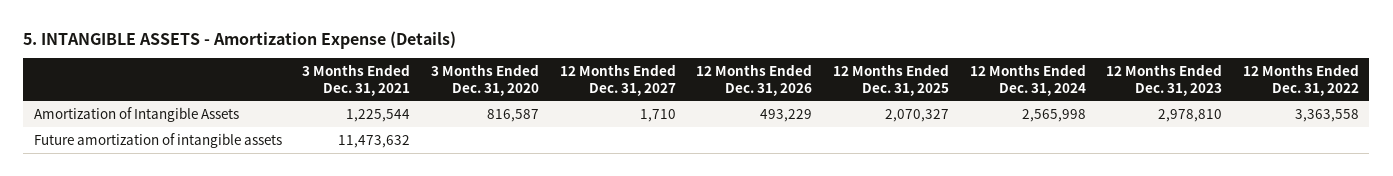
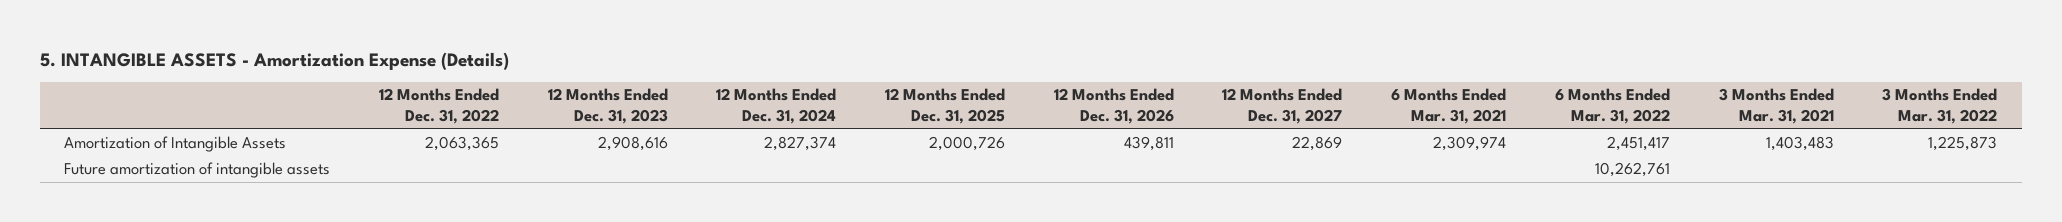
[302,64,411,96] 3 Months Ended Dec. 31, 2021 -> none
[431,64,540,96] 3 Months Ended Dec. 31, 2020 -> none
none -> [1391,88,1507,125] 6 Months Ended Mar. 31, 2021
none -> [1554,88,1670,125] 6 Months Ended Mar. 31, 2022
none -> [1718,88,1834,125] 3 Months Ended Mar. 31, 2021
none -> [1882,88,1998,125] 3 Months Ended Mar. 31, 2022
[639,108,676,122] 1,710 -> [1292,136,1343,152] 22,869
[760,108,813,122] 493,229 -> [1123,136,1174,152] 439,811
[884,108,949,122] 2,070,327 -> [929,136,1006,152] 2,000,726
[1021,108,1086,122] 2,565,998 -> [764,136,837,152] 2,827,374
[1158,108,1223,122] 2,978,810 -> [597,136,668,152] 2,908,616
[1294,108,1359,122] 3,363,558 -> [425,136,500,152] 2,063,365

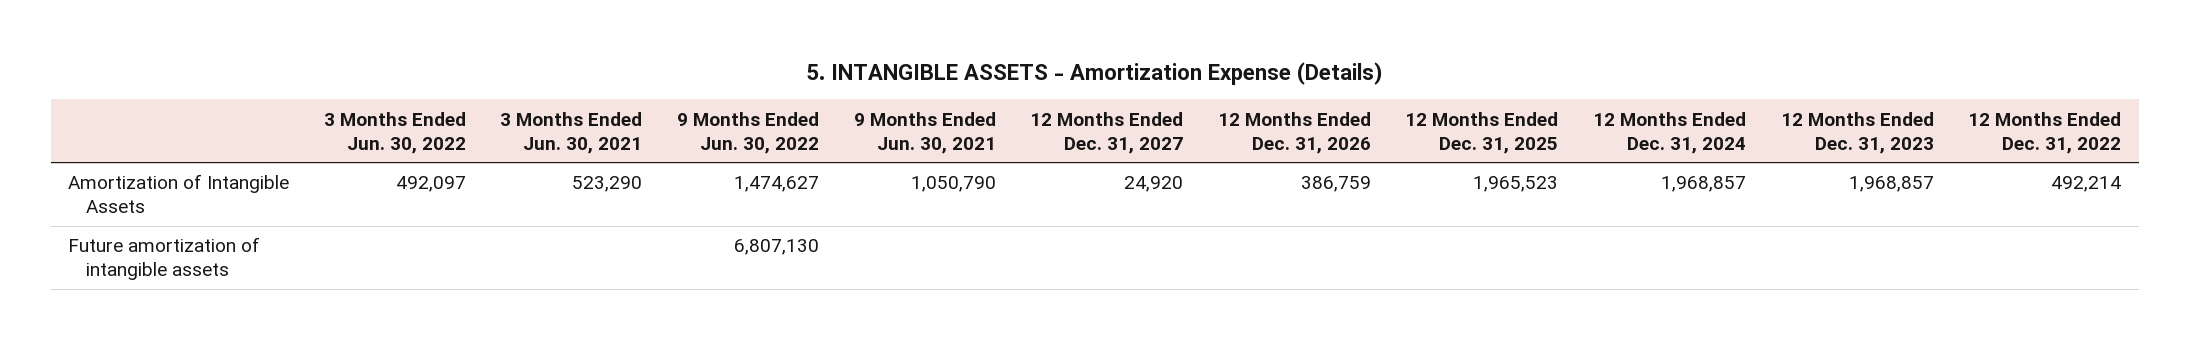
[1391,88,1507,125] 6 Months Ended Mar. 31, 2021 -> none
[1554,88,1670,125] 6 Months Ended Mar. 31, 2022 -> none
[1718,88,1834,125] 3 Months Ended Mar. 31, 2021 -> none
[1882,88,1998,125] 3 Months Ended Mar. 31, 2022 -> none
none -> [323,111,466,154] 3 Months Ended Jun. 30, 2022
none -> [500,111,643,154] 3 Months Ended Jun. 30, 2021
none -> [676,111,819,154] 9 Months Ended Jun. 30, 2022
none -> [853,111,996,154] 9 Months Ended Jun. 30, 2021
[425,136,500,152] 2,063,365 -> [2051,176,2122,193] 492,214
[597,136,668,152] 2,908,616 -> [1848,176,1934,193] 1,968,857
[764,136,837,152] 2,827,374 -> [1661,176,1747,193] 1,968,857
[929,136,1006,152] 2,000,726 -> [1473,176,1559,193] 1,965,523
[1123,136,1174,152] 439,811 -> [1300,176,1371,193] 386,759
[1292,136,1343,152] 22,869 -> [1124,176,1184,193] 24,920

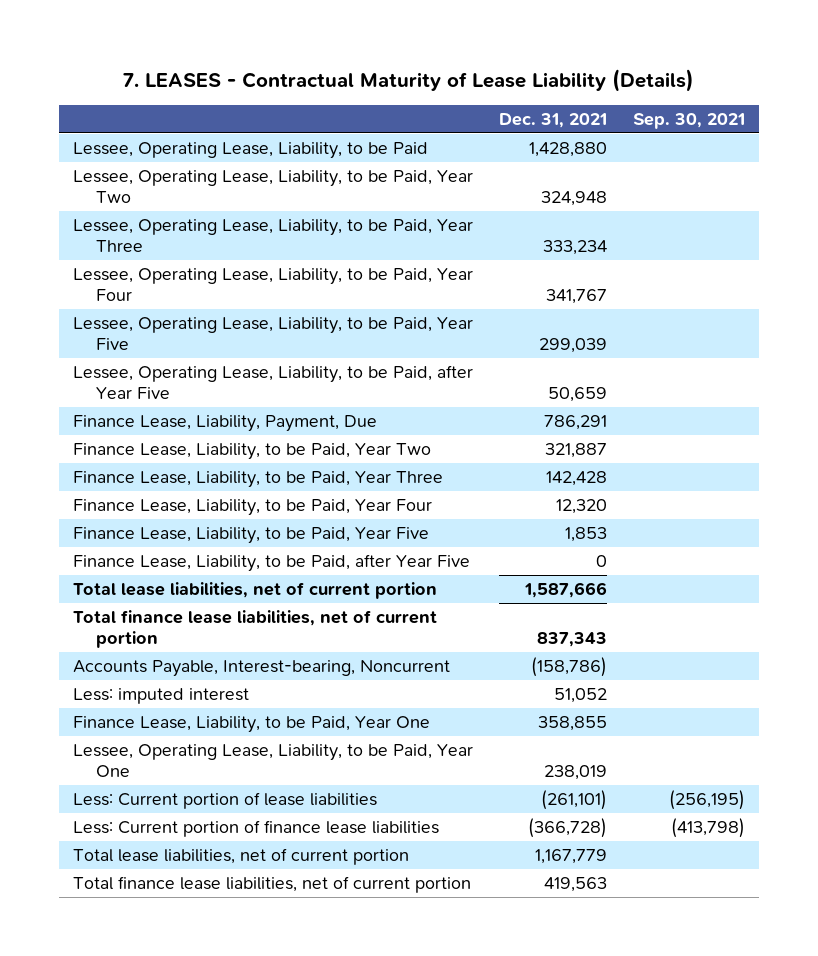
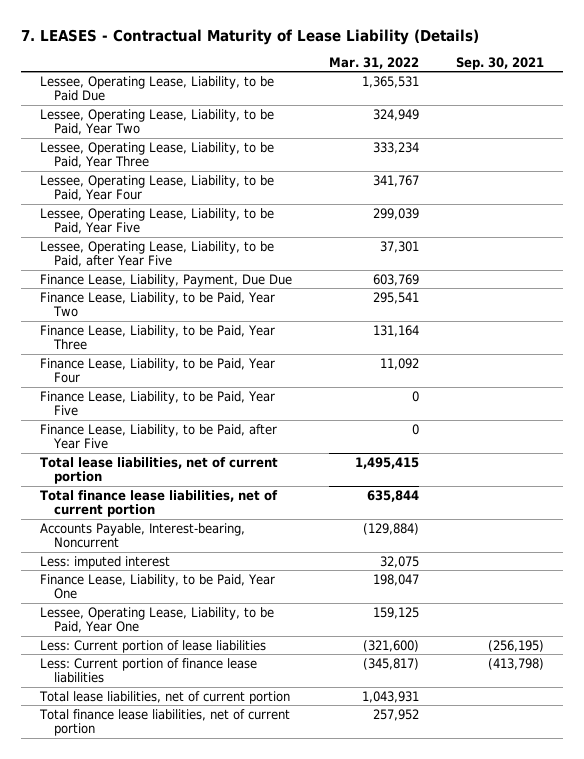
[498,113,607,129] Dec. 31, 2021 -> none
none -> [329,56,420,69] Mar. 31, 2022
[72,141,428,159] Lessee, Operating Lease, Liability, to be Paid -> [39,75,274,102] Lessee, Operating Lease, Liability, to be Paid Due
[72,414,377,432] Finance Lease, Liability, Payment, Due -> [39,273,292,287] Finance Lease, Liability, Payment, Due Due

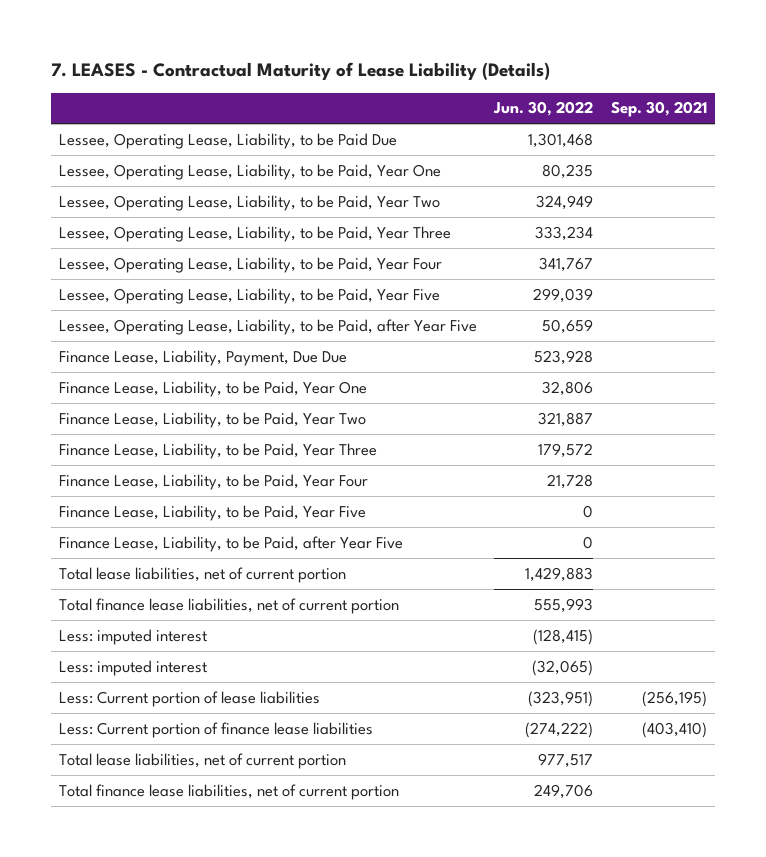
[329,56,420,69] Mar. 31, 2022 -> none
none -> [493,101,594,117] Jun. 30, 2022
[39,606,274,634] Lessee, Operating Lease, Liability, to be Paid, Year One -> [59,163,442,180] Lessee, Operating Lease, Liability, to be Paid, Year One
[39,573,275,600] Finance Lease, Liability, to be Paid, Year One -> [59,380,368,397] Finance Lease, Liability, to be Paid, Year One
[39,522,245,549] Accounts Payable, Interest-bearing, Noncurrent -> none
none -> [59,659,208,676] Less: imputed interest
[488,657,545,670] (413,798) -> [641,721,707,738] (403,410)

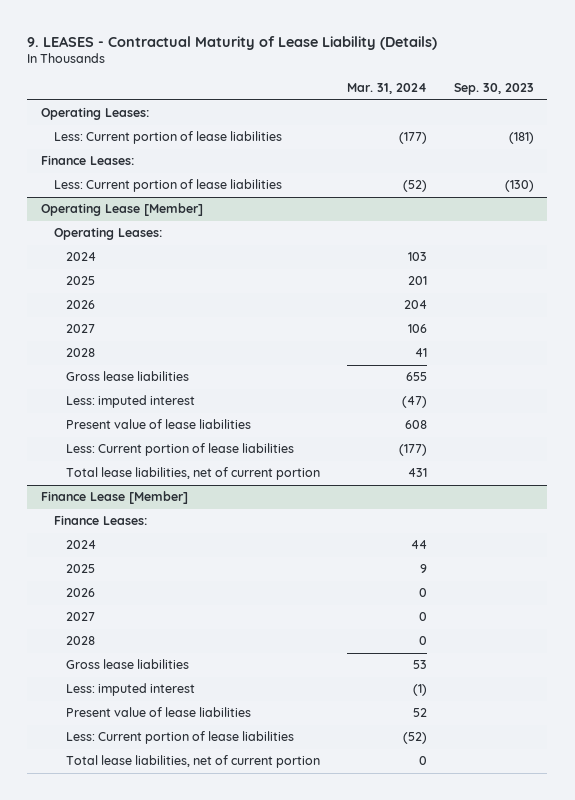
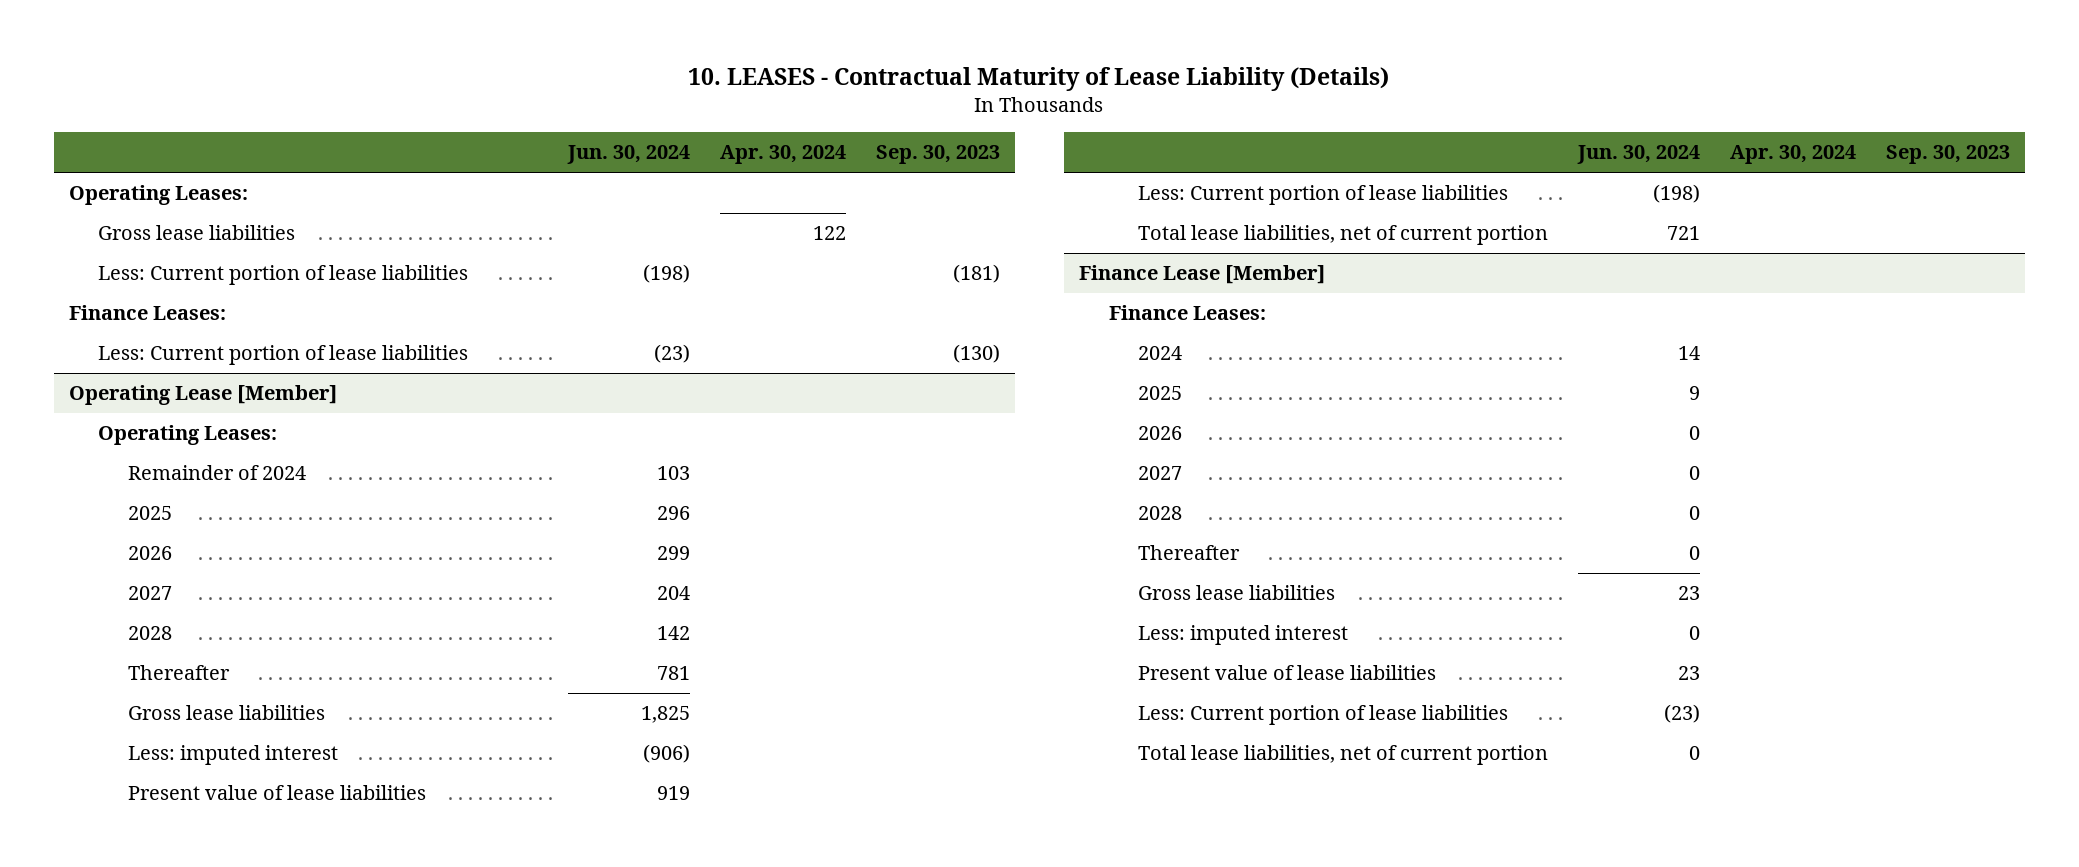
[27,35,438,50] 9. LEASES - Contractual Maturity of Lease Liability (Details) -> [688,67,1390,92] 10. LEASES - Contractual Maturity of Lease Liability (Details)
[347,83,428,95] Mar. 31, 2024 -> none
none -> [566,145,690,165] Jun. 30, 2024
none -> [719,145,846,165] Apr. 30, 2024
none -> [98,225,296,241] Gross lease liabilities
[66,252,97,262] 2024 -> [127,465,306,481] Remainder of 2024
none -> [127,665,230,681] Thereafter
none -> [1137,545,1240,561] Thereafter

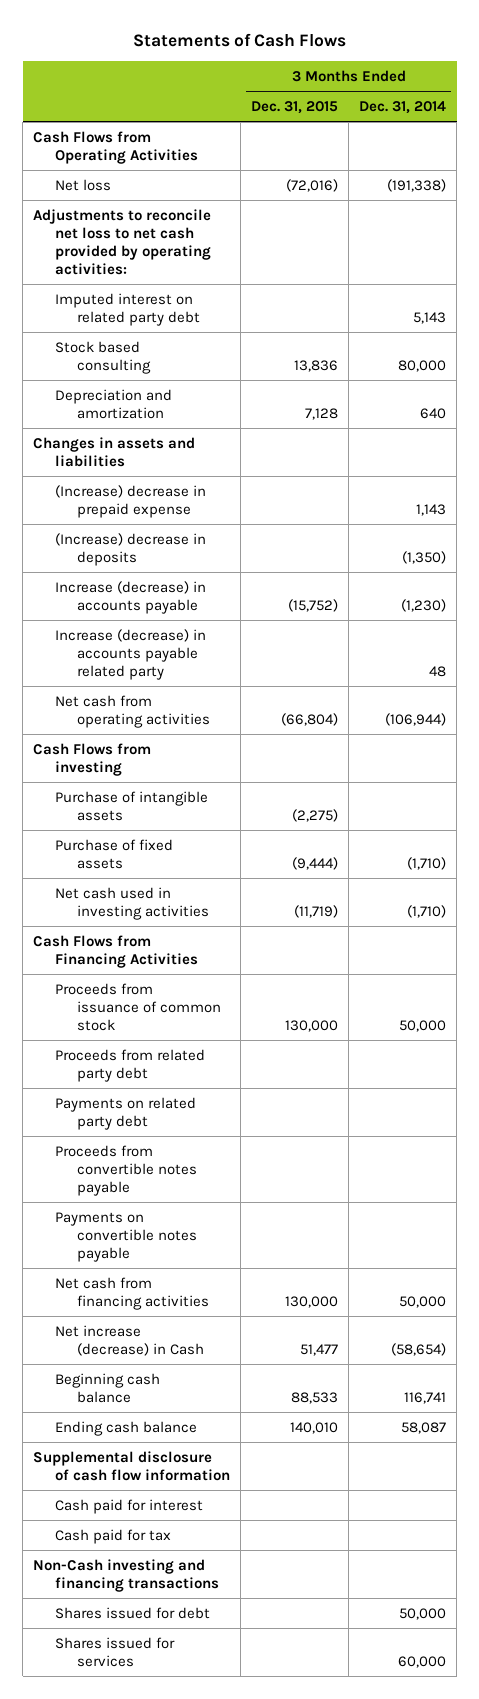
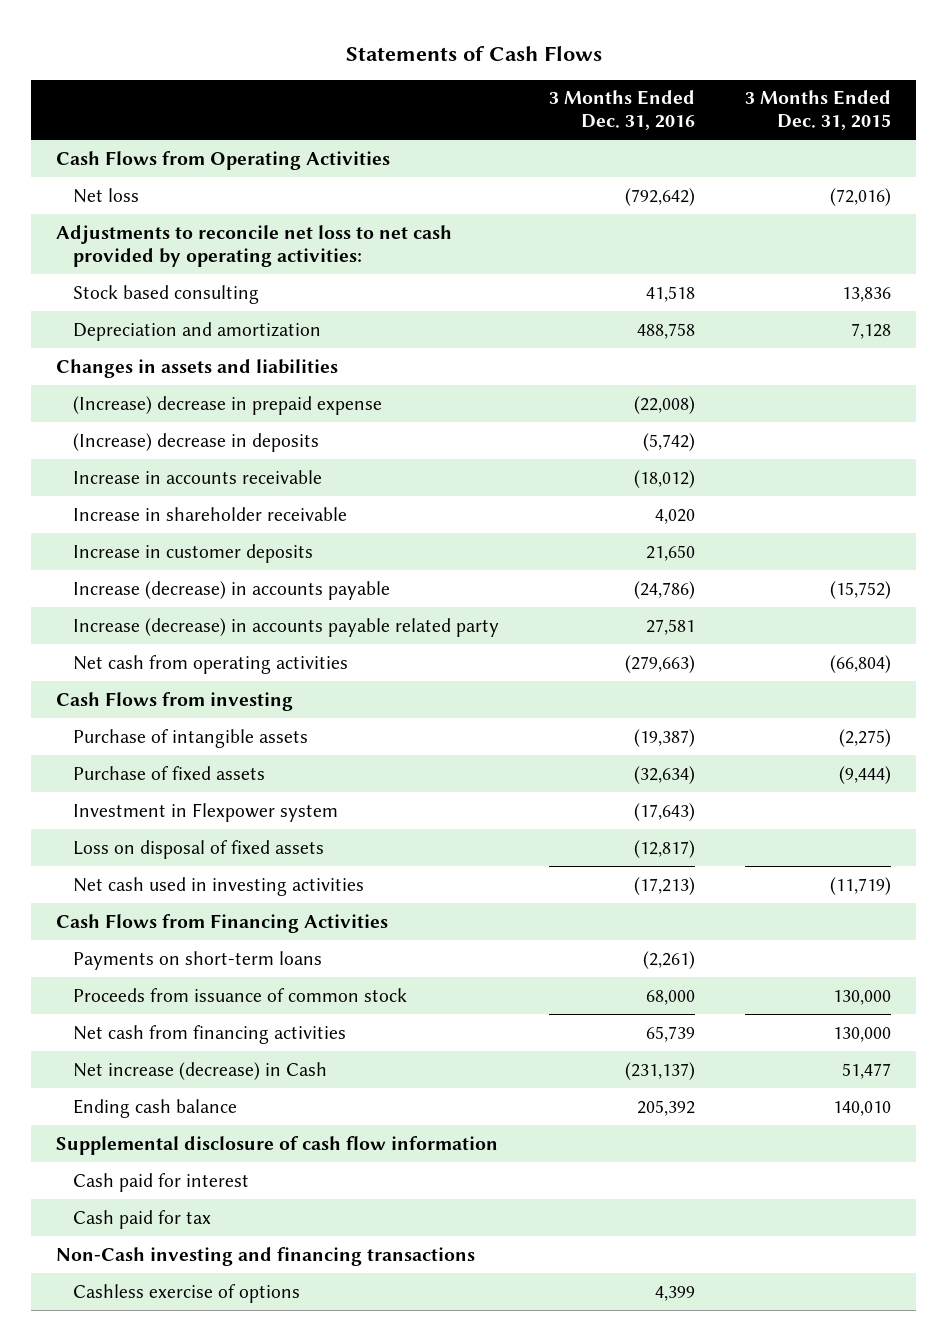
[359,101,447,115] Dec. 31, 2014 -> none
none -> [549,90,696,131] 3 Months Ended Dec. 31, 2016
[54,292,200,326] Imputed interest on related party debt -> none
none -> [73,469,323,484] Increase in accounts receivable
none -> [73,506,348,521] Increase in shareholder receivable
none -> [73,543,314,563] Increase in customer deposits
none -> [73,802,339,822] Investment in Flexpower system
none -> [73,839,325,859] Loss on disposal of fixed assets
none -> [73,950,323,970] Payments on short-term loans
[54,1048,205,1082] Proceeds from related party debt -> none
[54,1096,196,1130] Payments on related party debt -> none
[54,1144,197,1196] Proceeds from convertible notes payable -> none
[54,1211,197,1262] Payments on convertible notes payable -> none
[54,1372,160,1403] Beginning cash balance -> none
[54,1606,210,1619] Shares issued for debt -> none
[54,1636,175,1667] Shares issued for services -> none
none -> [73,1283,301,1303] Cashless exercise of options

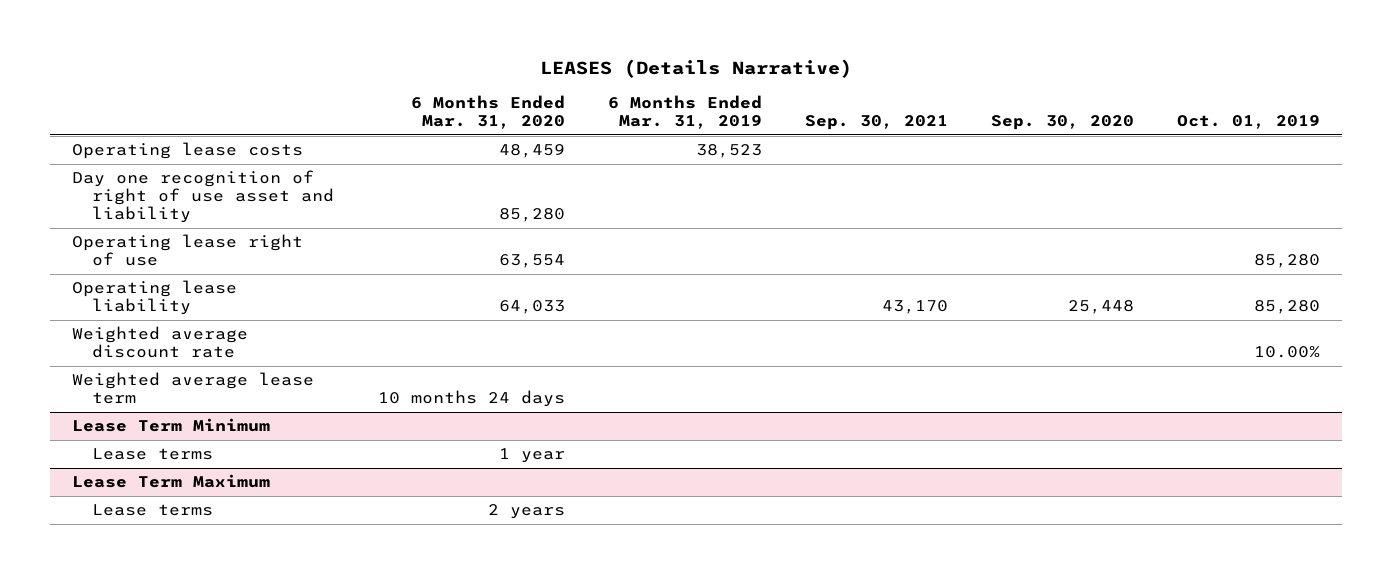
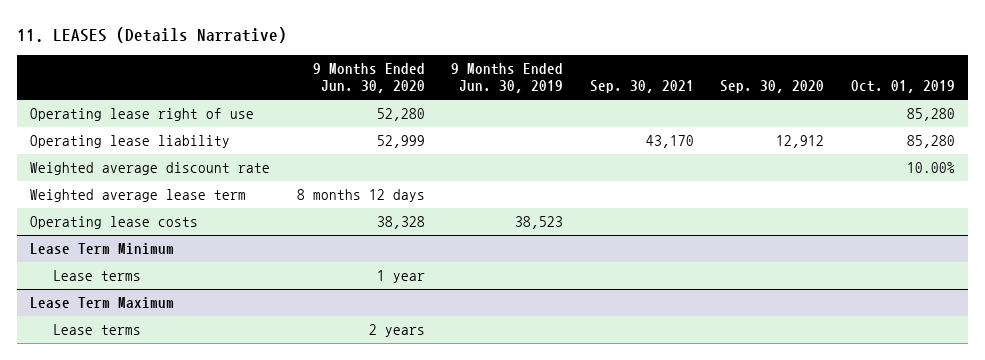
[539,58,852,78] LEASES (Details Narrative) -> [17,26,288,43] 11. LEASES (Details Narrative)
[410,95,565,130] 6 Months Ended Mar. 31, 2020 -> none
[607,95,762,130] 6 Months Ended Mar. 31, 2019 -> none
none -> [312,62,425,94] 9 Months Ended Jun. 30, 2020
none -> [451,62,564,94] 9 Months Ended Jun. 30, 2019
[71,170,335,224] Day one recognition of right of use asset and liability -> none
[1067,300,1134,315] 25,448 -> [776,135,825,149] 12,912
[71,142,303,160] Operating lease costs -> [30,216,199,230] Operating lease costs

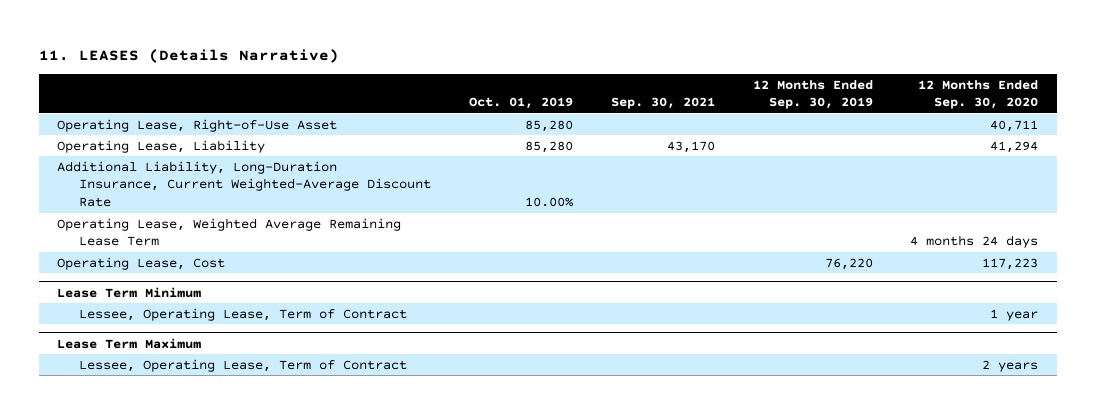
[312,62,425,94] 9 Months Ended Jun. 30, 2020 -> none
[451,62,564,94] 9 Months Ended Jun. 30, 2019 -> none
[720,80,825,94] Sep. 30, 2020 -> none
none -> [752,79,873,110] 12 Months Ended Sep. 30, 2019
none -> [918,79,1039,110] 12 Months Ended Sep. 30, 2020
[30,108,255,122] Operating lease right of use -> [57,118,338,132] Operating Lease, Right-of-Use Asset
[30,135,231,149] Operating lease liability -> [57,139,266,153] Operating Lease, Liability
[30,162,271,176] Weighted average discount rate -> [57,160,432,207] Additional Liability, Long-Duration Insurance, Current Weighted-Average Discount Rate
[30,189,247,203] Weighted average lease term -> [57,217,402,247] Operating Lease, Weighted Average Remaining Lease Term
[30,216,199,230] Operating lease costs -> [57,256,226,270] Operating Lease, Cost
[53,270,142,282] Lease terms -> [79,307,408,321] Lessee, Operating Lease, Term of Contract
[53,324,142,336] Lease terms -> [79,358,408,372] Lessee, Operating Lease, Term of Contract

